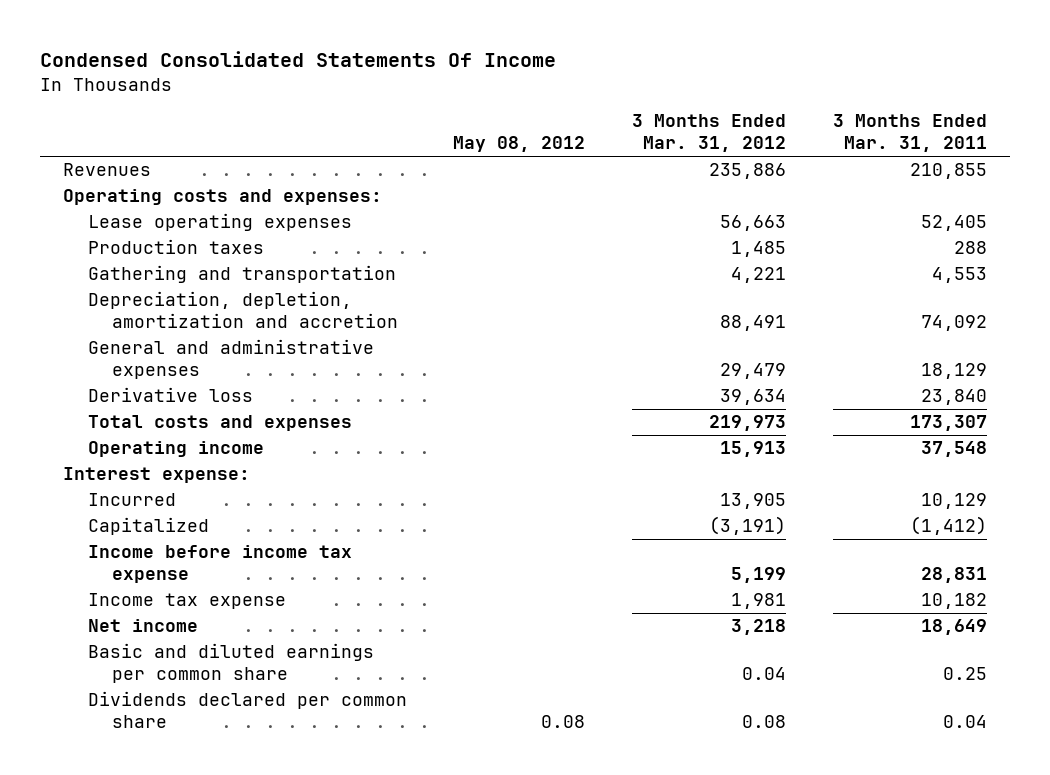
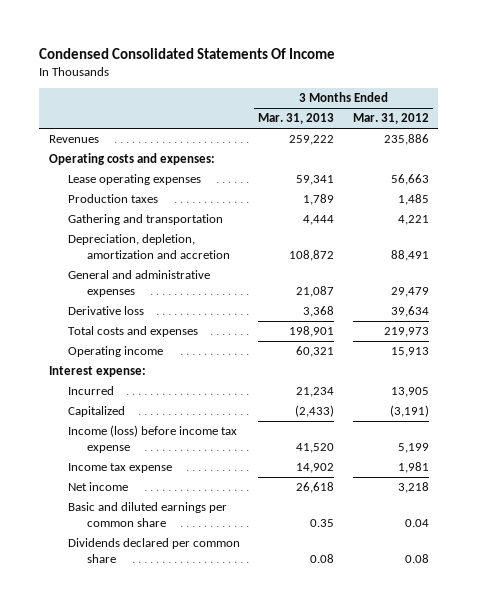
[453,136,586,153] May 08, 2012 -> none
[832,114,987,153] 3 Months Ended Mar. 31, 2011 -> none
none -> [258,113,335,125] Mar. 31, 2013
[87,545,352,584] Income before income tax expense -> [67,425,237,454] Income (loss) before income tax expense

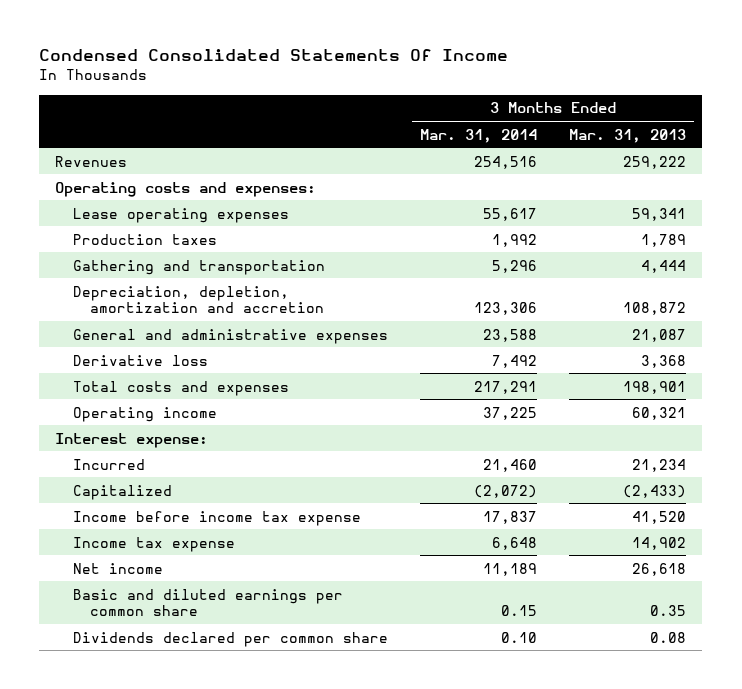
[352,113,429,125] Mar. 31, 2012 -> none
none -> [420,128,538,143] Mar. 31, 2014
[67,425,237,454] Income (loss) before income tax expense -> [72,510,361,526] Income before income tax expense

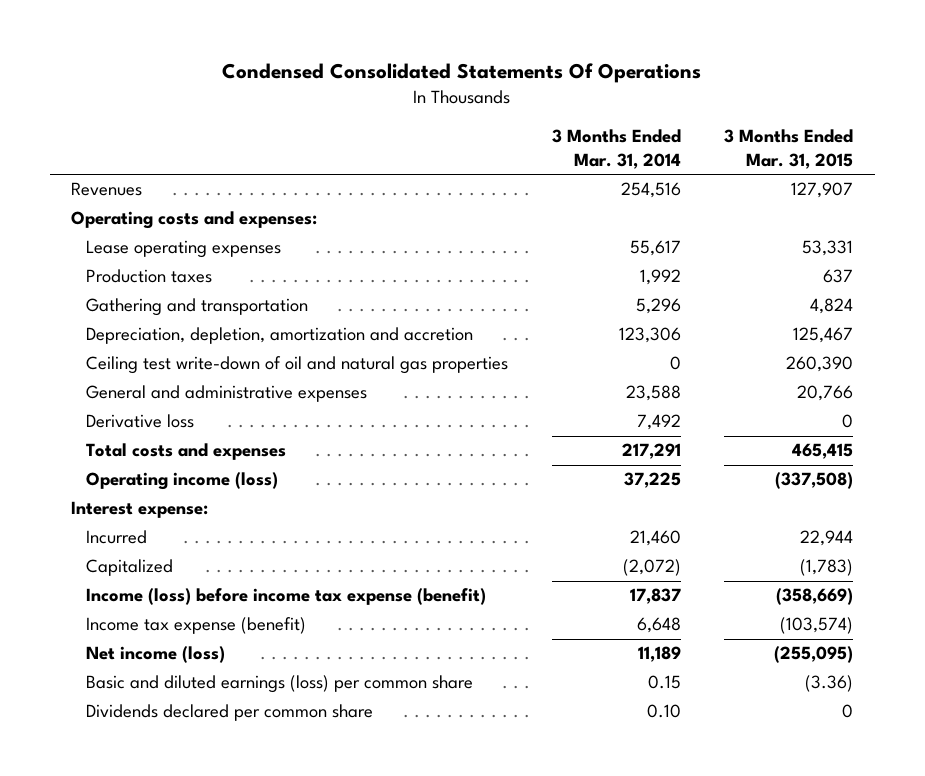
[39,49,509,62] Condensed Consolidated Statements Of Income -> [222,63,702,84] Condensed Consolidated Statements Of Operations
[569,128,687,143] Mar. 31, 2013 -> none
none -> [724,128,854,169] 3 Months Ended Mar. 31, 2015
none -> [85,356,508,375] Ceiling test write-down of oil and natural gas properties
[72,406,217,422] Operating income -> [85,472,278,491] Operating income (loss)
[72,510,361,526] Income before income tax expense -> [85,588,486,606] Income (loss) before income tax expense (benefit)
[72,536,235,552] Income tax expense -> [85,617,306,635] Income tax expense (benefit)
[72,562,163,574] Net income -> [85,646,225,664] Net income (loss)
[72,588,343,617] Basic and diluted earnings per common share -> [85,675,473,694] Basic and diluted earnings (loss) per common share

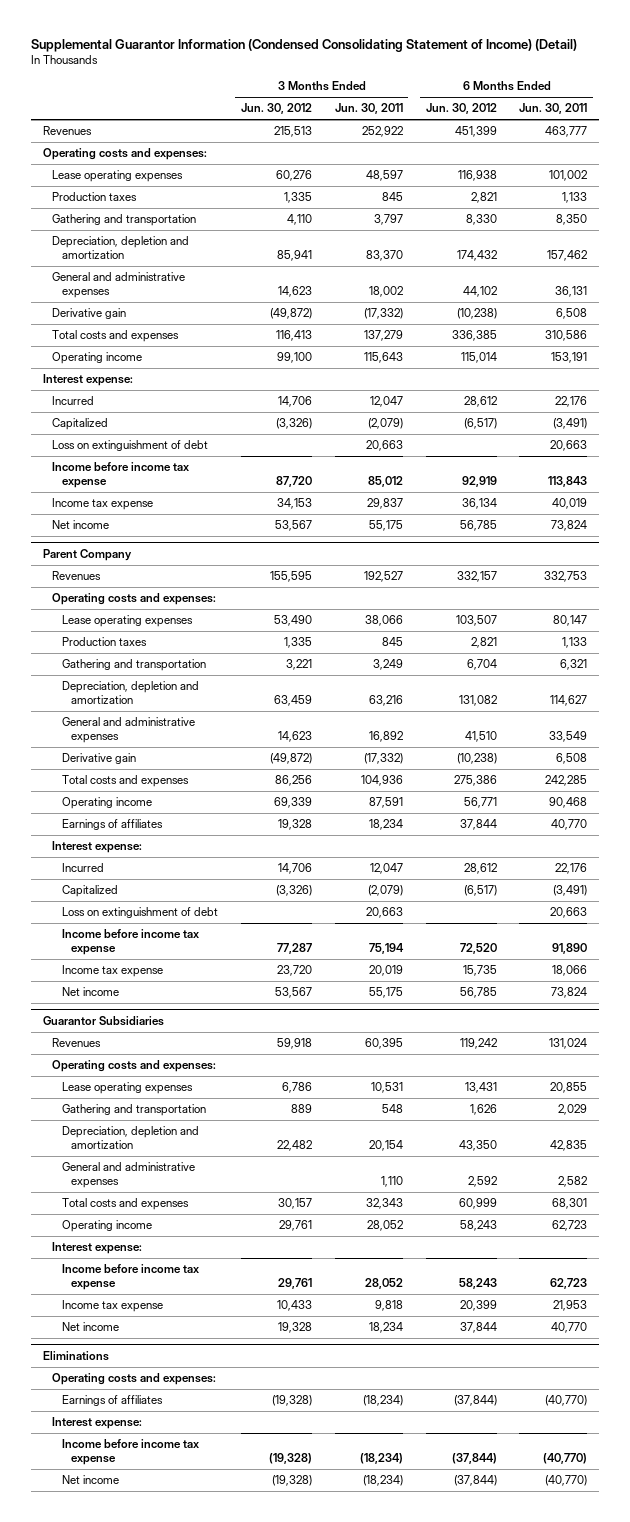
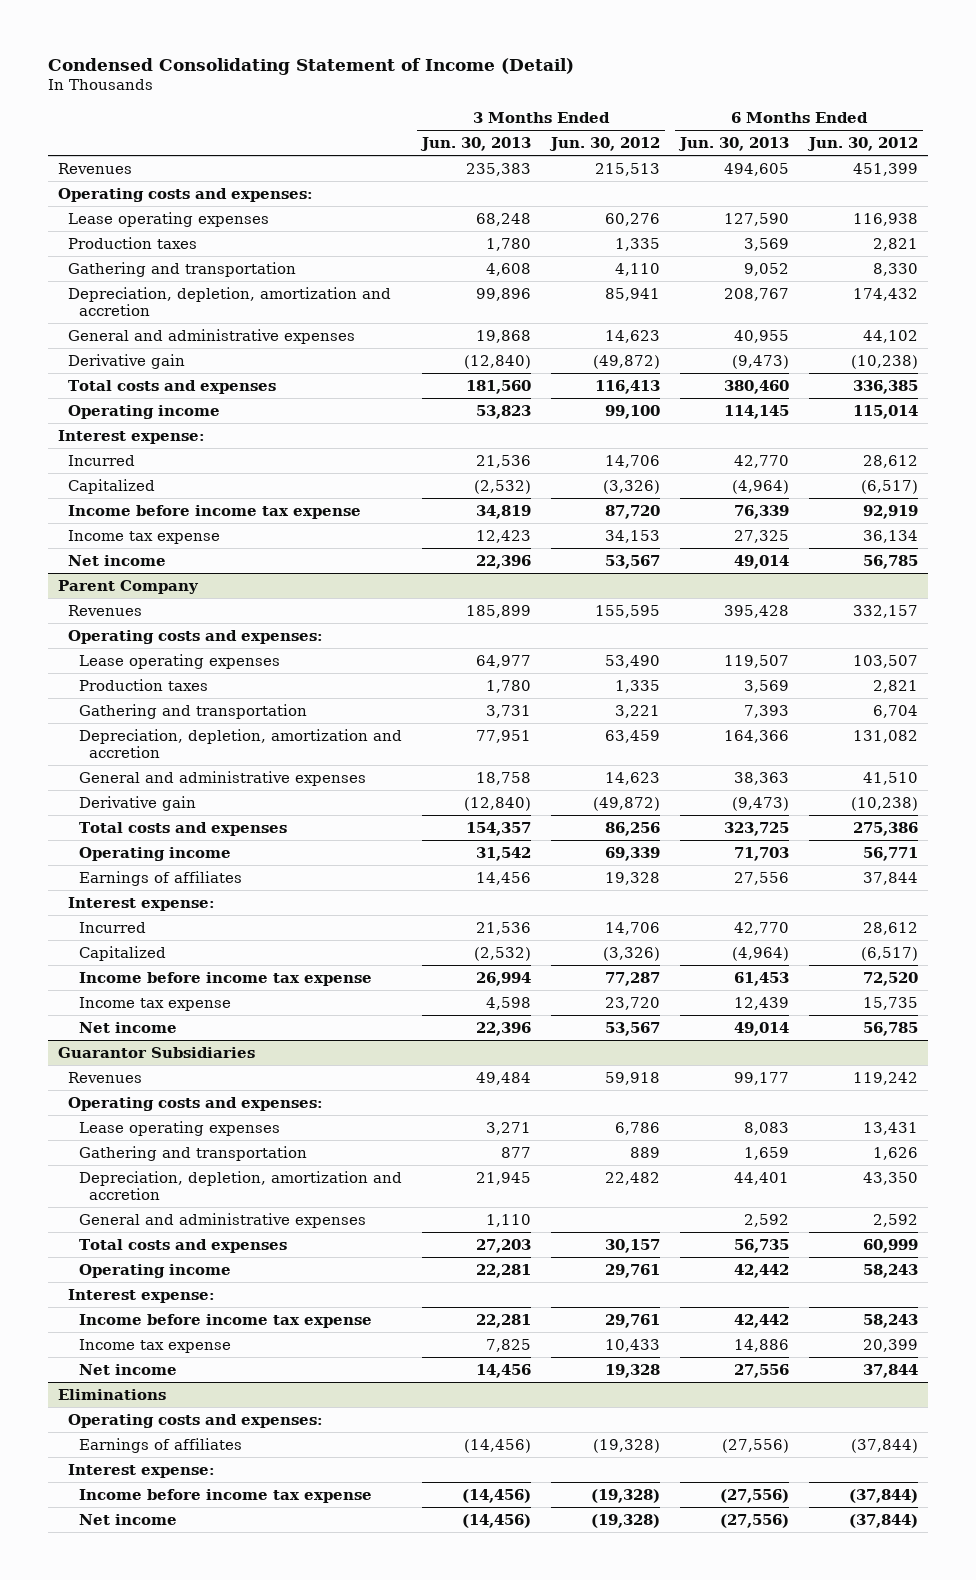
[31,38,578,52] Supplemental Guarantor Information (Condensed Consolidating Statement of Income) (Detail) -> [48,57,575,75] Condensed Consolidating Statement of Income (Detail)
[334,103,403,115] Jun. 30, 2011 -> none
[519,103,588,115] Jun. 30, 2011 -> none
none -> [419,137,531,152] Jun. 30, 2013
none -> [677,137,789,152] Jun. 30, 2013
[52,236,190,259] Depreciation, depletion and amortization -> [68,286,392,317] Depreciation, depletion, amortization and accretion
[52,440,209,452] Loss on extinguishment of debt -> none
[61,681,199,704] Depreciation, depletion and amortization -> [78,728,402,759] Depreciation, depletion, amortization and accretion
[61,907,218,919] Loss on extinguishment of debt -> none
[61,1126,199,1149] Depreciation, depletion and amortization -> [78,1170,402,1201] Depreciation, depletion, amortization and accretion

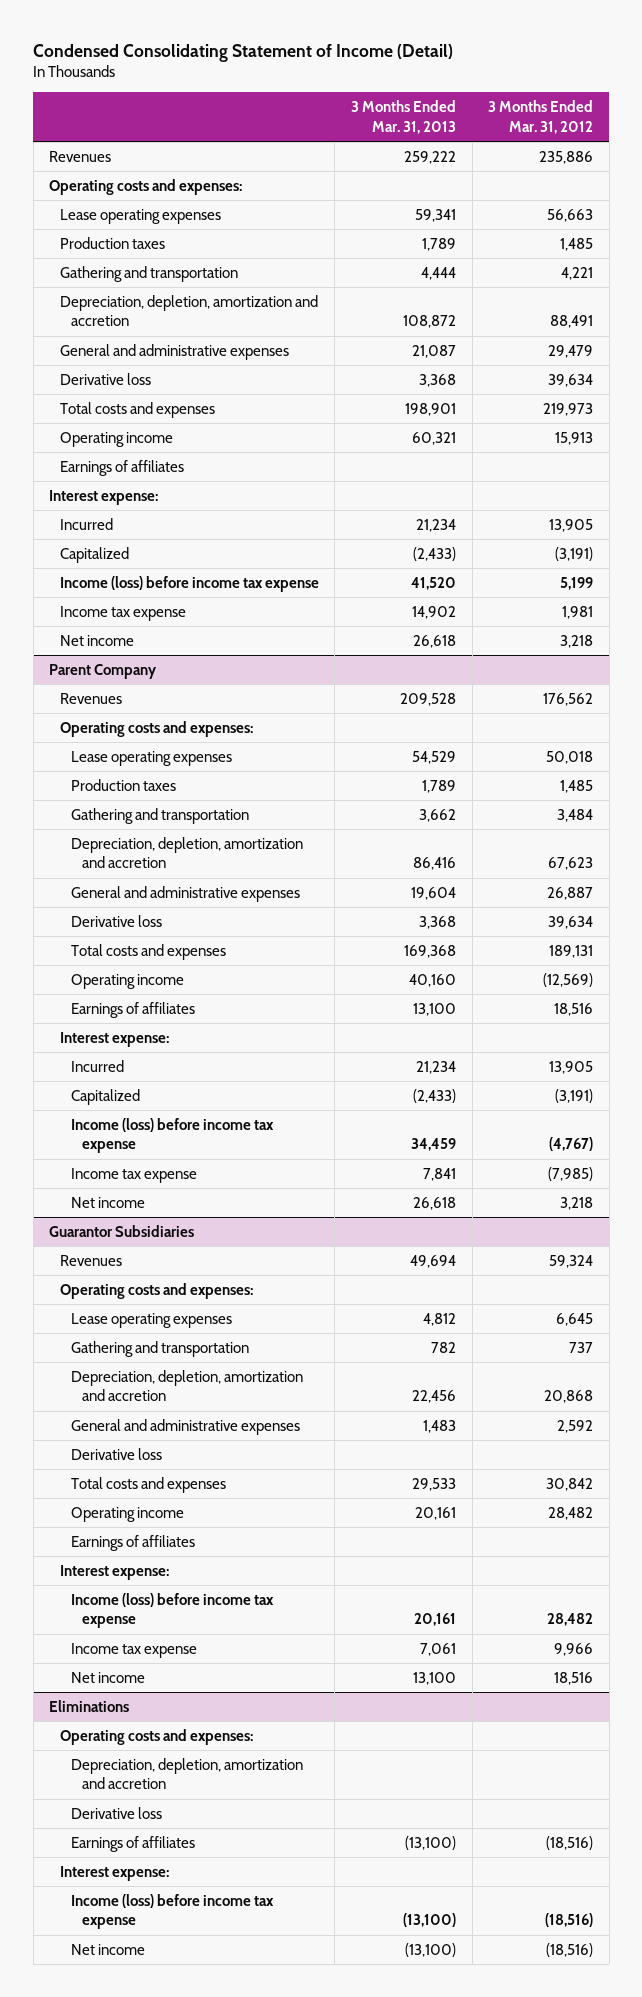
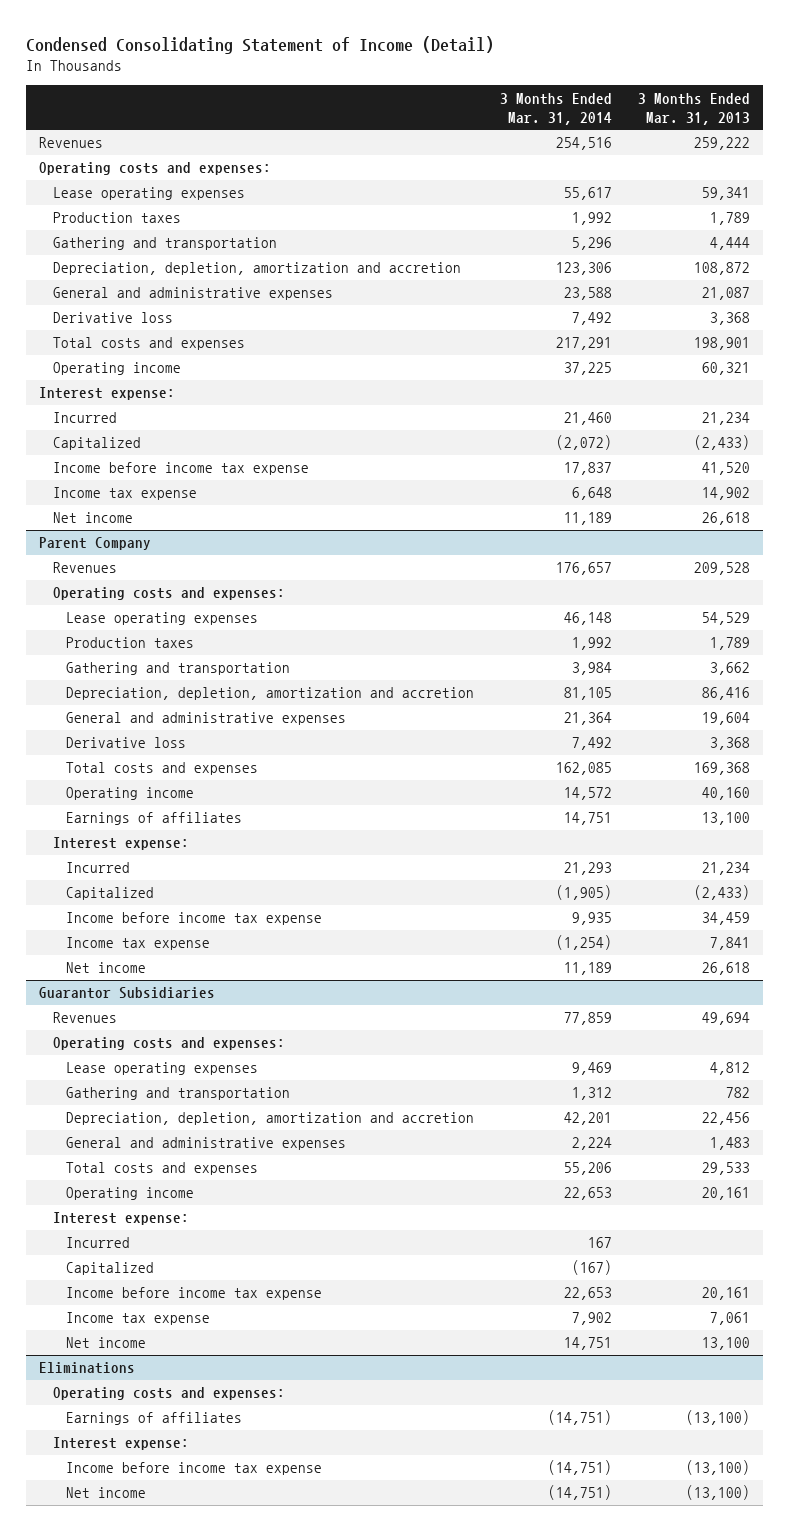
[488,100,594,134] 3 Months Ended Mar. 31, 2012 -> none
none -> [500,92,613,125] 3 Months Ended Mar. 31, 2014
[59,459,184,476] Earnings of affiliates -> none
[59,575,319,592] Income (loss) before income tax expense -> [52,462,309,476] Income before income tax expense
[70,1117,274,1154] Income (loss) before income tax expense -> [66,912,323,926] Income before income tax expense
[70,1447,162,1460] Derivative loss -> none
[70,1534,195,1551] Earnings of affiliates -> none
none -> [66,1237,131,1249] Incurred
none -> [66,1262,155,1276] Capitalized
[70,1592,274,1629] Income (loss) before income tax expense -> [66,1287,323,1301] Income before income tax expense
[70,1757,303,1790] Depreciation, depletion, amortization and accretion -> none
[70,1806,162,1819] Derivative loss -> none
[70,1893,274,1930] Income (loss) before income tax expense -> [66,1462,323,1476] Income before income tax expense

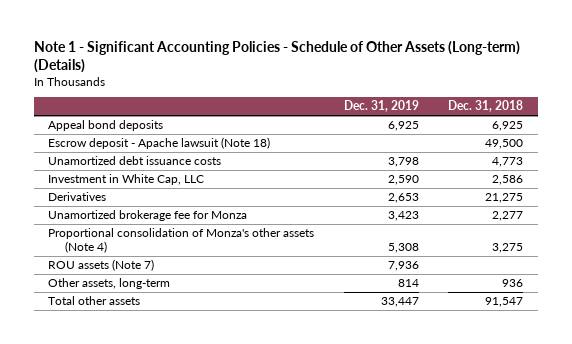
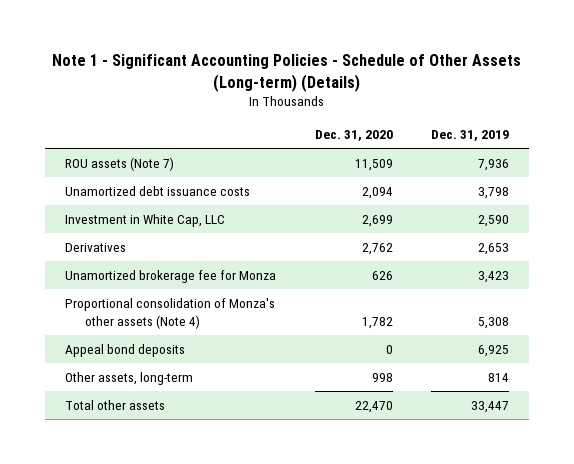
[448,100,524,113] Dec. 31, 2018 -> none
none -> [314,129,393,141] Dec. 31, 2020
[48,137,271,150] Escrow deposit - Apache lawsuit (Note 18) -> none
[48,259,155,272] ROU assets (Note 7) -> [64,156,174,171] ROU assets (Note 7)
[48,120,164,132] Appeal bond deposits -> [64,343,185,357] Appeal bond deposits

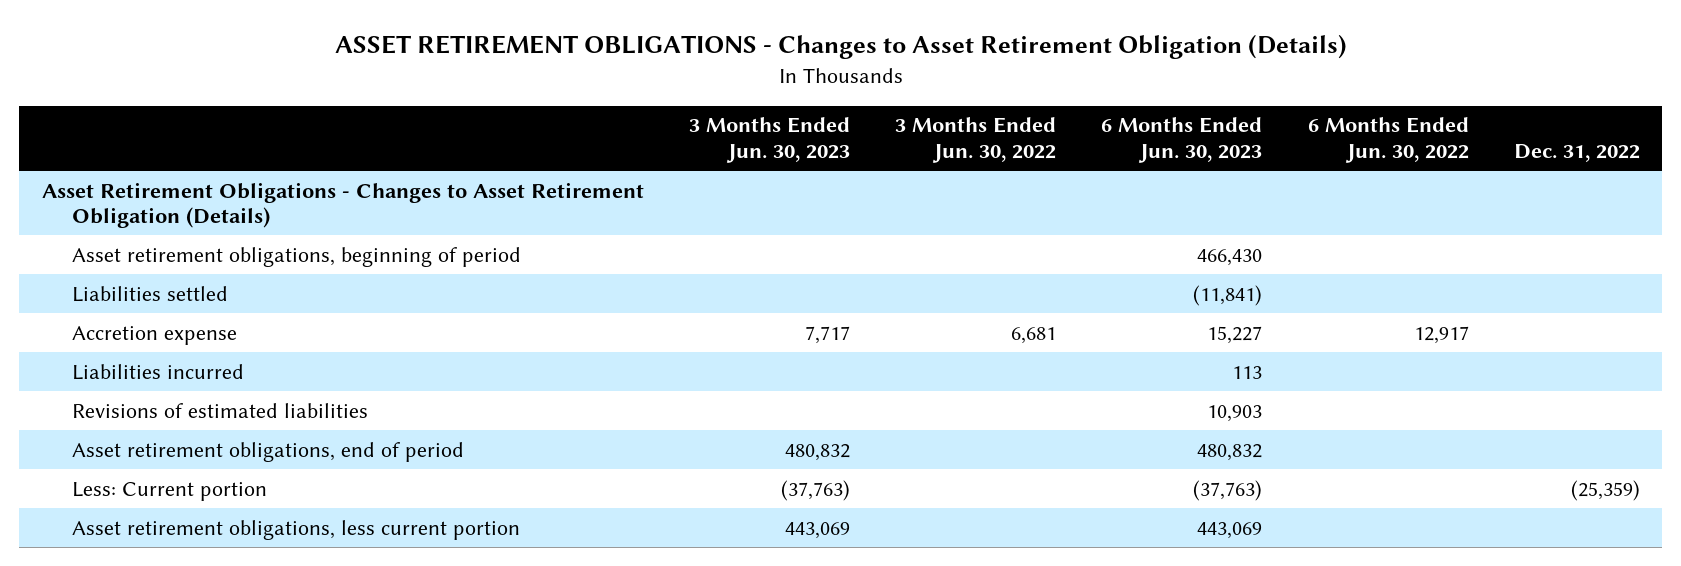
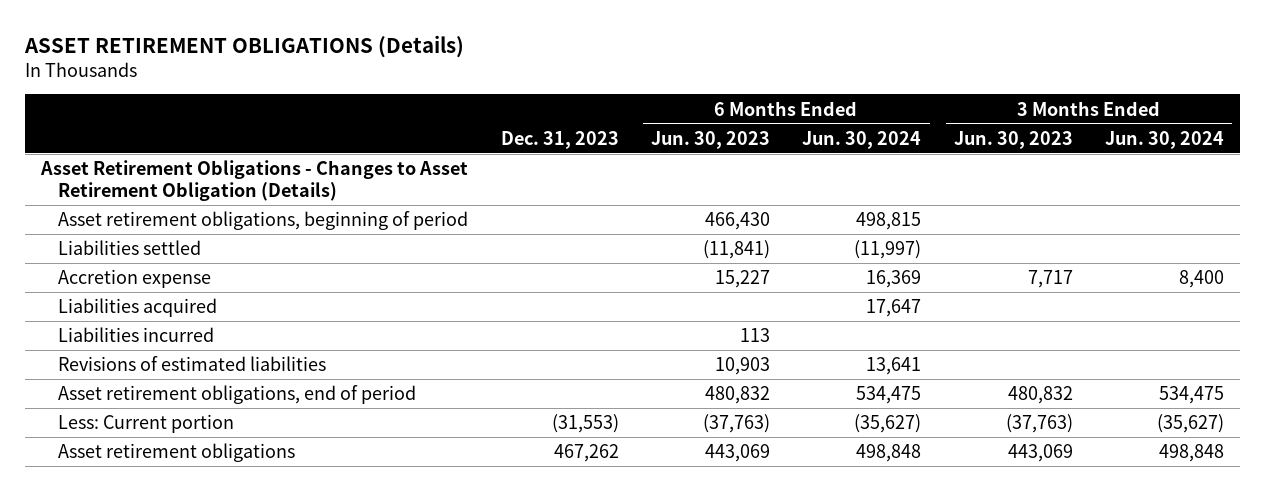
[334,34,1347,60] ASSET RETIREMENT OBLIGATIONS - Changes to Asset Retirement Obligation (Details) -> [23,34,464,58] ASSET RETIREMENT OBLIGATIONS (Details)
[895,117,1057,163] 3 Months Ended Jun. 30, 2022 -> none
[1307,117,1469,163] 6 Months Ended Jun. 30, 2022 -> none
[1513,143,1640,162] Dec. 31, 2022 -> none
none -> [500,130,619,149] Dec. 31, 2023
none -> [802,130,922,149] Jun. 30, 2024
none -> [1105,130,1225,149] Jun. 30, 2024
none -> [58,298,218,318] Liabilities acquired
[71,519,520,540] Asset retirement obligations, less current portion -> [58,443,296,463] Asset retirement obligations

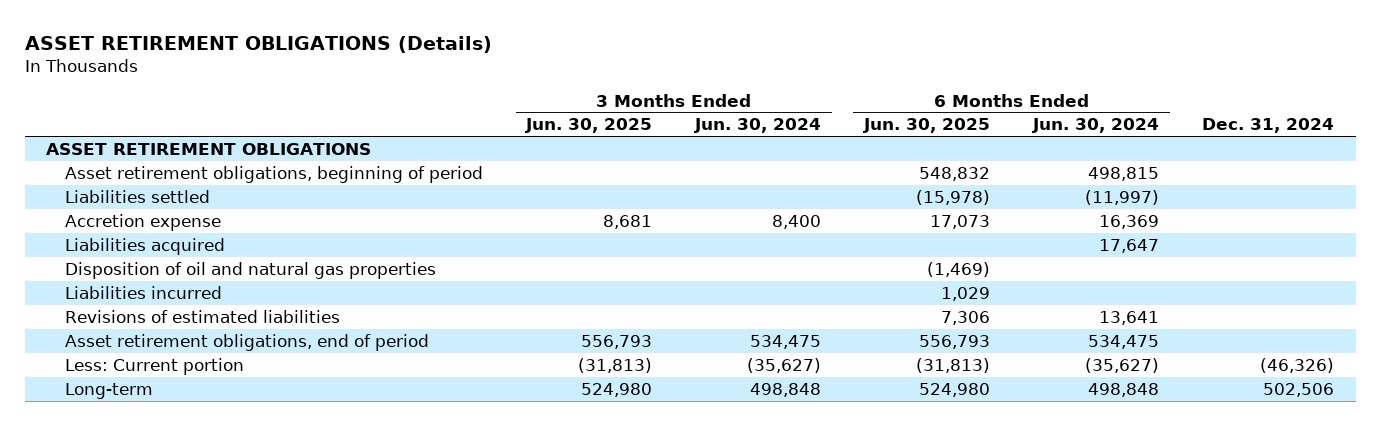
[500,130,619,149] Dec. 31, 2023 -> none
[651,130,771,149] Jun. 30, 2023 -> none
[953,130,1073,149] Jun. 30, 2023 -> none
none -> [525,118,653,134] Jun. 30, 2025
none -> [863,118,991,134] Jun. 30, 2025
none -> [1202,118,1335,134] Dec. 31, 2024
[39,160,468,201] Asset Retirement Obligations - Changes to Asset Retirement Obligation (Details) -> [46,142,372,155] ASSET RETIREMENT OBLIGATIONS
none -> [65,261,437,279] Disposition of oil and natural gas properties
[58,443,296,463] Asset retirement obligations -> [65,382,154,399] Long-term

